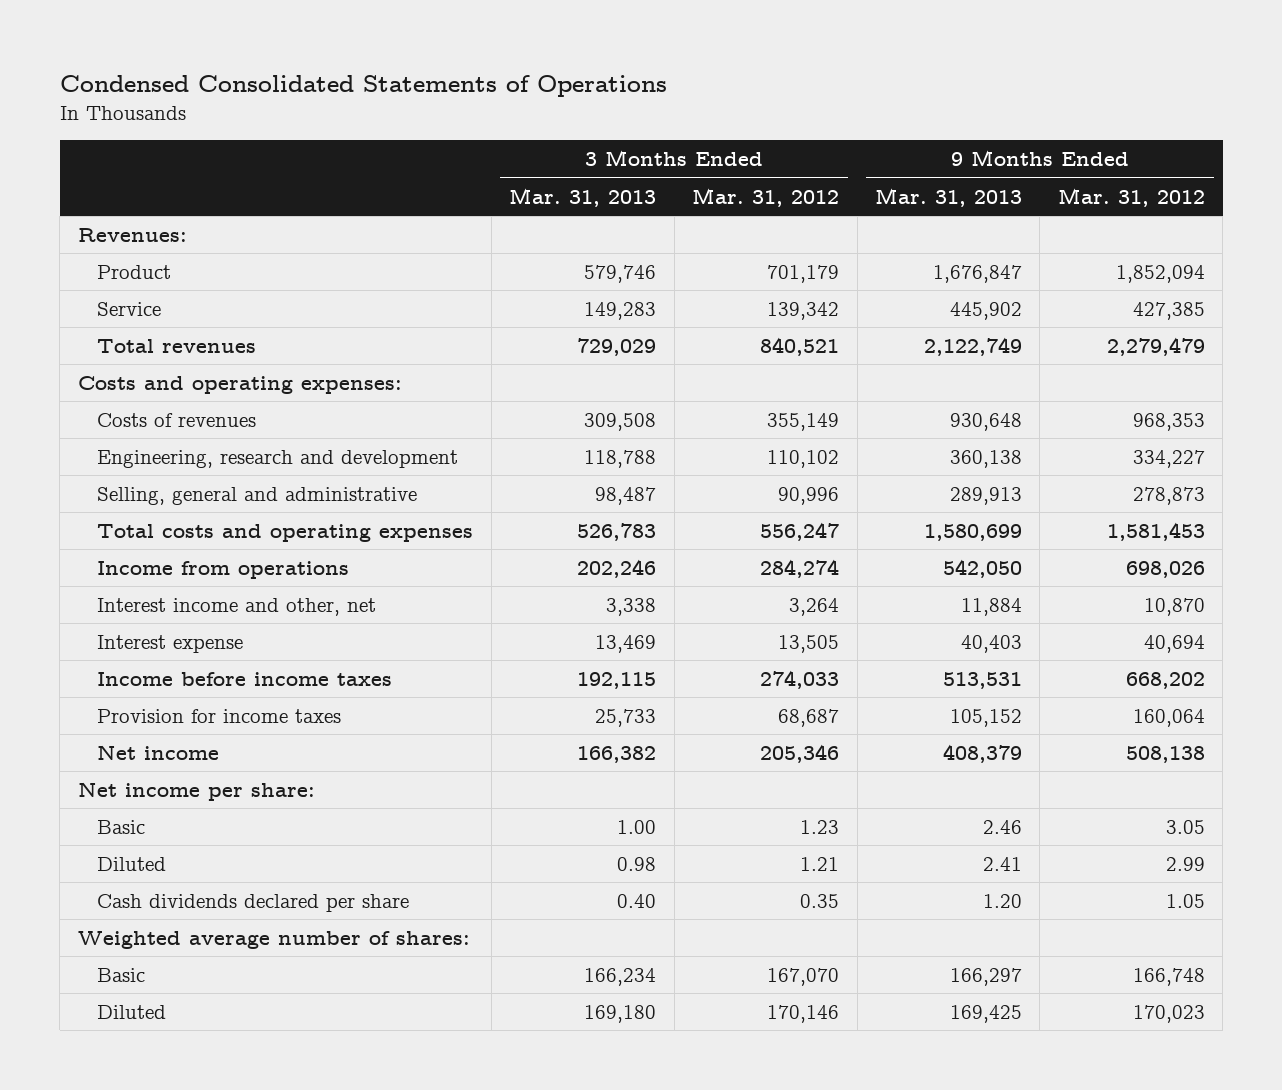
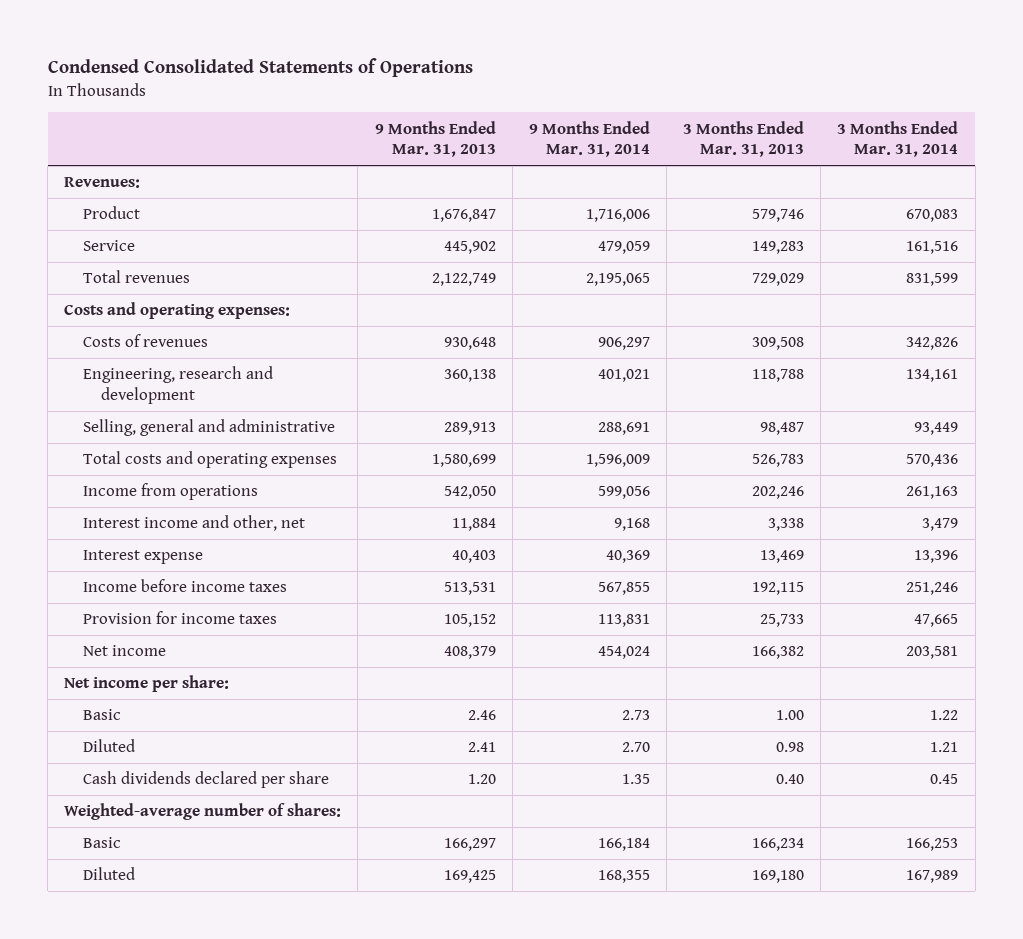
[692,187,840,207] Mar. 31, 2012 -> none
[1057,187,1205,207] Mar. 31, 2012 -> none
none -> [528,120,650,158] 9 Months Ended Mar. 31, 2014
none -> [837,120,959,158] 3 Months Ended Mar. 31, 2014
[77,930,470,949] Weighted average number of shares: -> [64,803,342,821] Weighted-average number of shares:

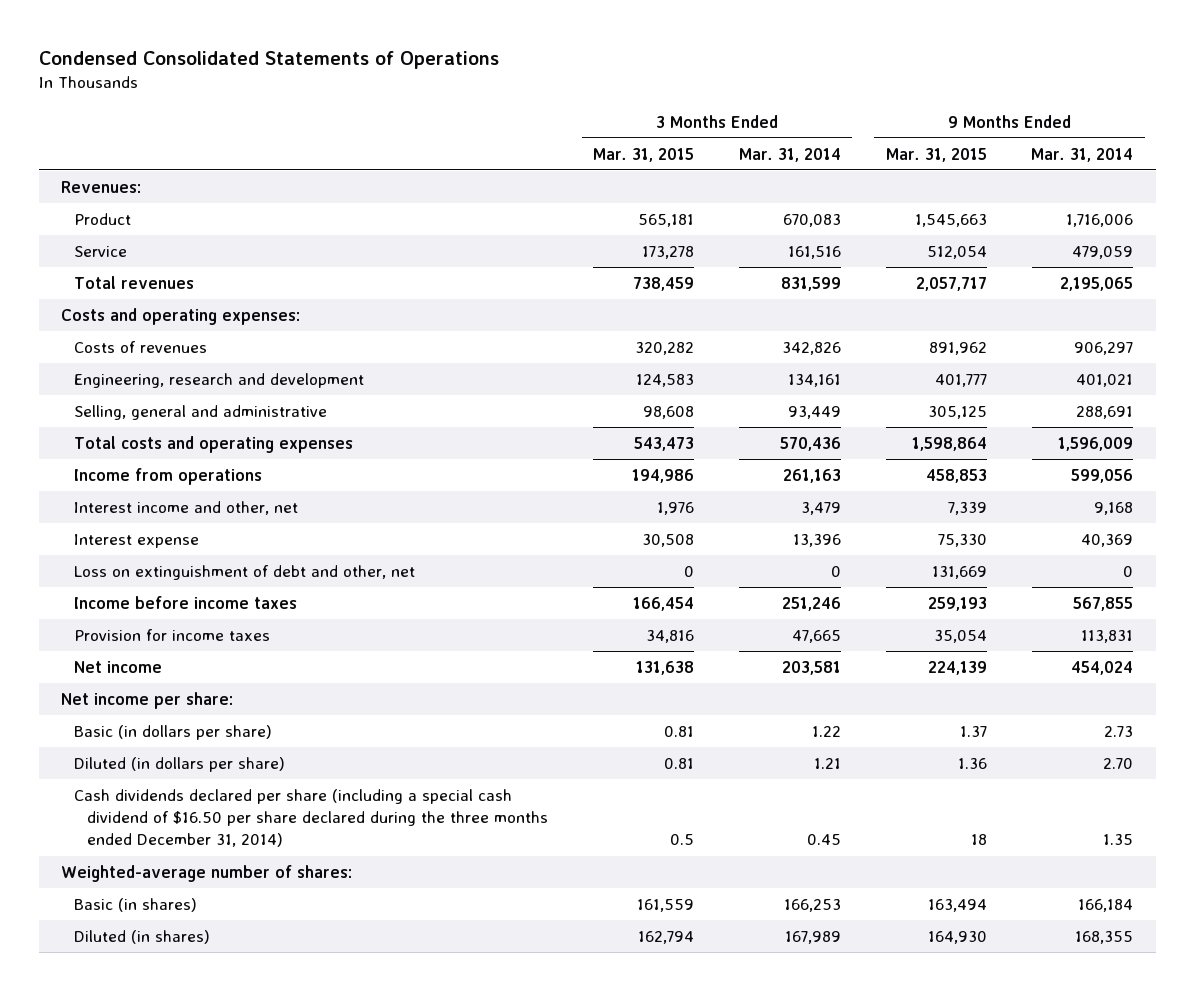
[374,120,496,158] 9 Months Ended Mar. 31, 2013 -> none
[683,120,805,158] 3 Months Ended Mar. 31, 2013 -> none
none -> [592,147,694,162] Mar. 31, 2015
none -> [885,147,987,162] Mar. 31, 2015
none -> [74,564,416,580] Loss on extinguishment of debt and other, net
[82,709,121,721] Basic -> [74,724,273,740] Basic (in dollars per share)
[82,739,135,753] Diluted -> [74,756,286,772] Diluted (in dollars per share)
[82,771,329,789] Cash dividends declared per share -> [74,788,549,848] Cash dividends declared per share (including a special cash dividend of $16.50 per share declared during the three months ended December 31, 2014)
[82,837,121,849] Basic -> [74,897,198,912] Basic (in shares)
[82,867,135,881] Diluted -> [74,929,211,944] Diluted (in shares)

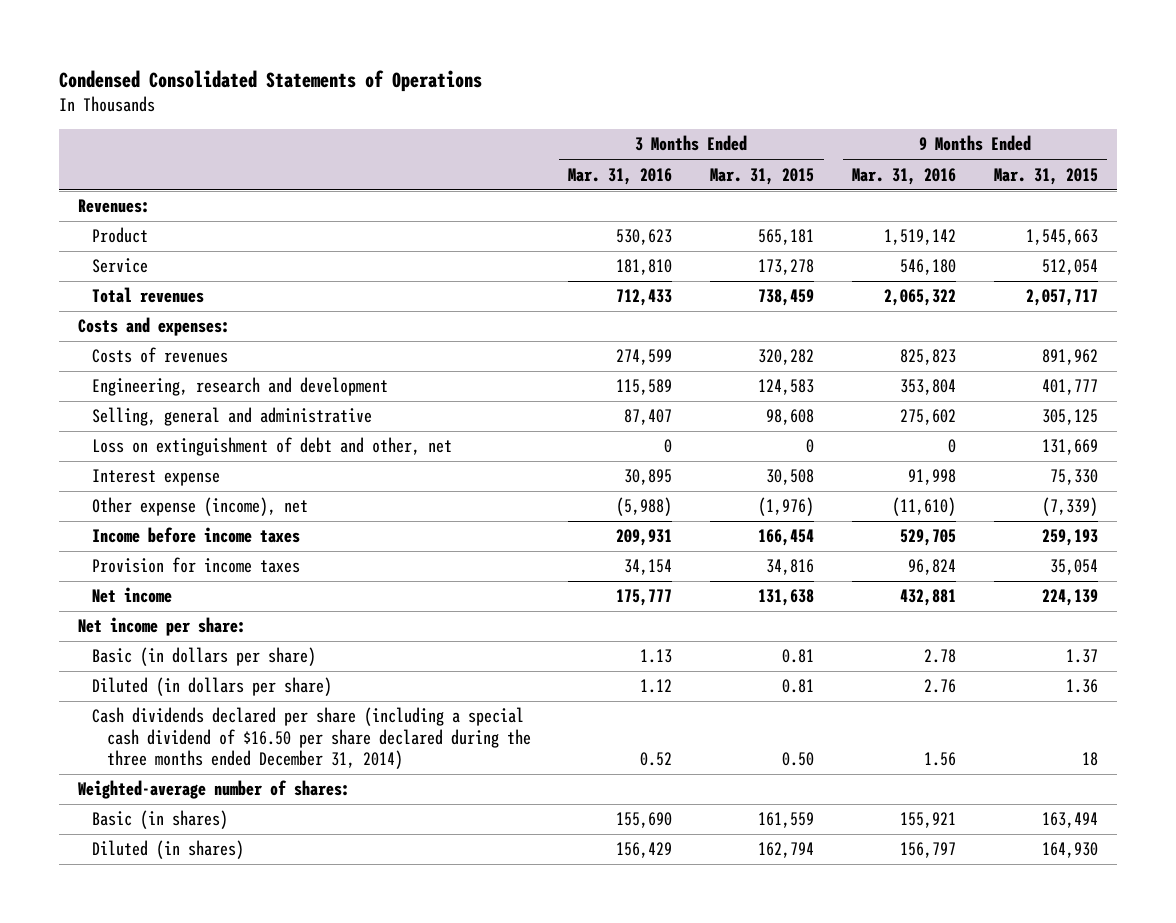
[738,147,841,162] Mar. 31, 2014 -> none
[1031,147,1134,162] Mar. 31, 2014 -> none
none -> [568,167,673,185] Mar. 31, 2016
none -> [852,167,957,185] Mar. 31, 2016
[60,307,300,325] Costs and operating expenses: -> [78,317,231,337] Costs and expenses:
[74,435,354,453] Total costs and operating expenses -> none
[74,467,263,485] Income from operations -> none
[74,500,299,515] Interest income and other, net -> none
[74,533,200,548] Interest expense -> [92,469,221,487] Interest expense
none -> [92,497,309,517] Other expense (income), net
[669,834,694,846] 0.5 -> [782,752,815,767] 0.50

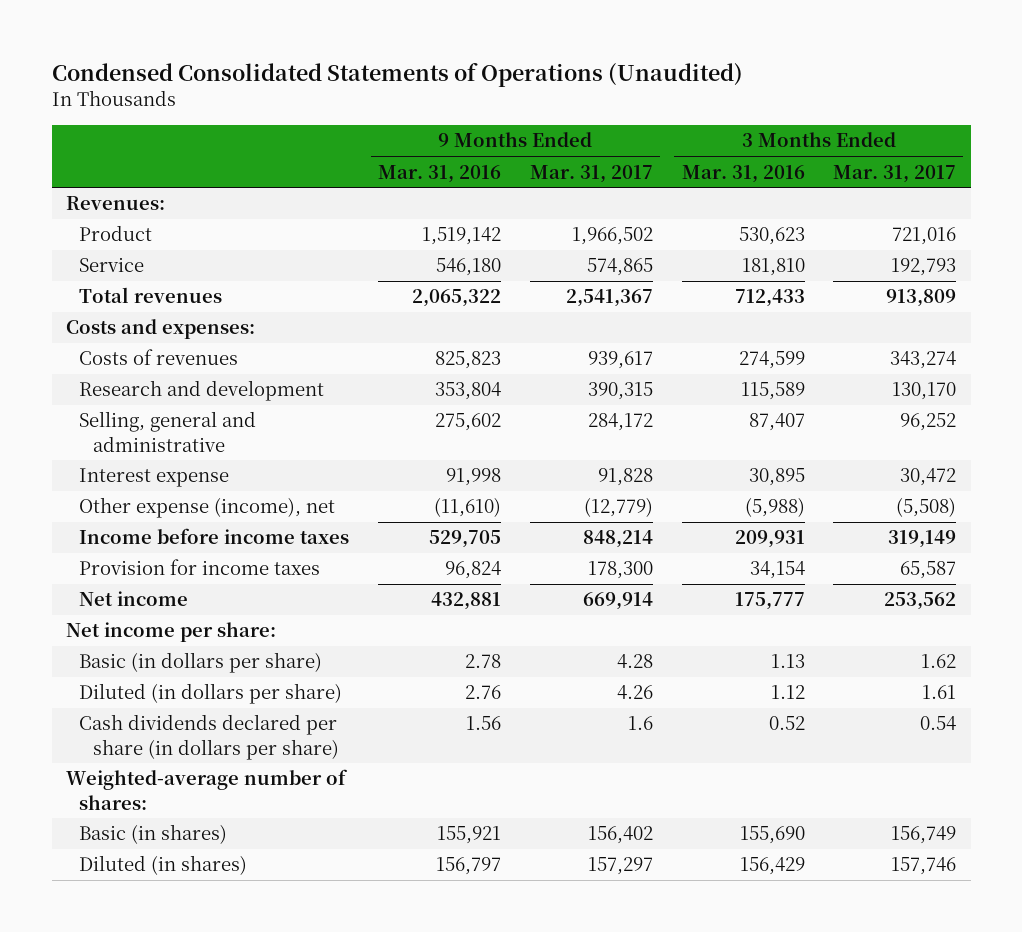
[59,69,483,92] Condensed Consolidated Statements of Operations -> [51,62,743,87] Condensed Consolidated Statements of Operations (Unaudited)
[710,167,815,185] Mar. 31, 2015 -> none
[993,167,1098,185] Mar. 31, 2015 -> none
none -> [529,164,653,183] Mar. 31, 2017
none -> [833,164,957,183] Mar. 31, 2017
[92,377,389,397] Engineering, research and development -> [79,380,325,402] Research and development
[92,437,453,457] Loss on extinguishment of debt and other, net -> none
[92,707,531,770] Cash dividends declared per share (including a special cash dividend of $16.50 per share declared during the three months ended December 31, 2014) -> [79,714,339,760] Cash dividends declared per share (in dollars per share)

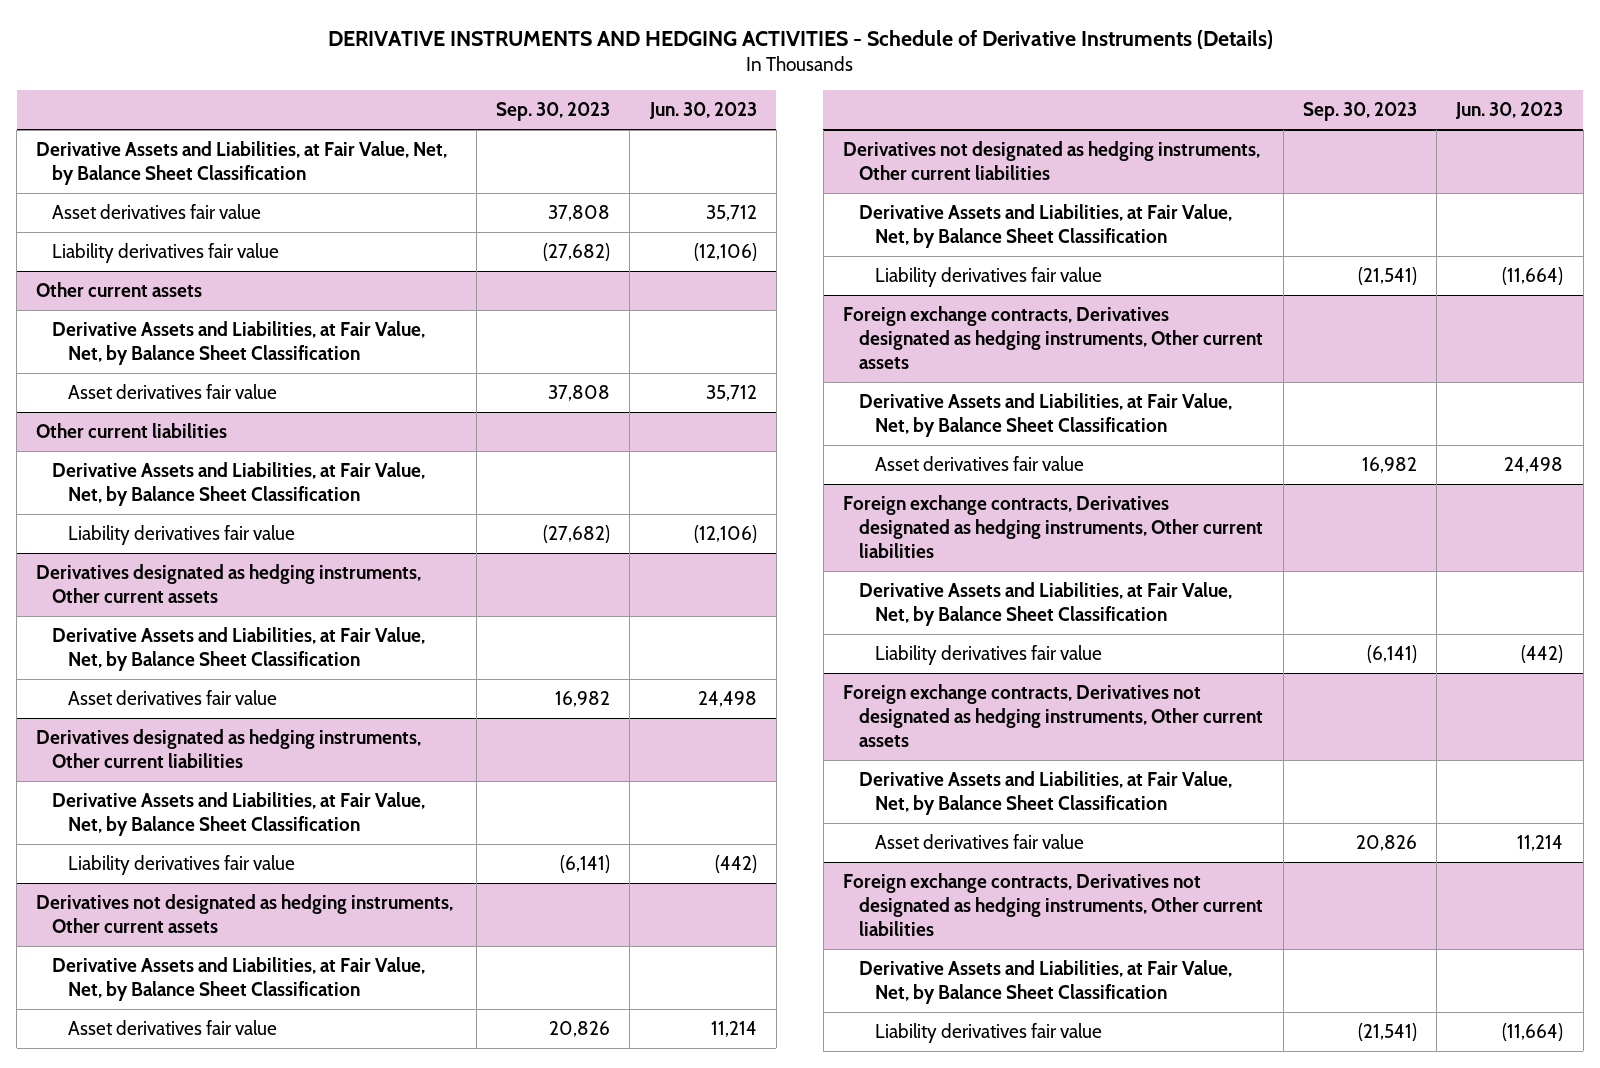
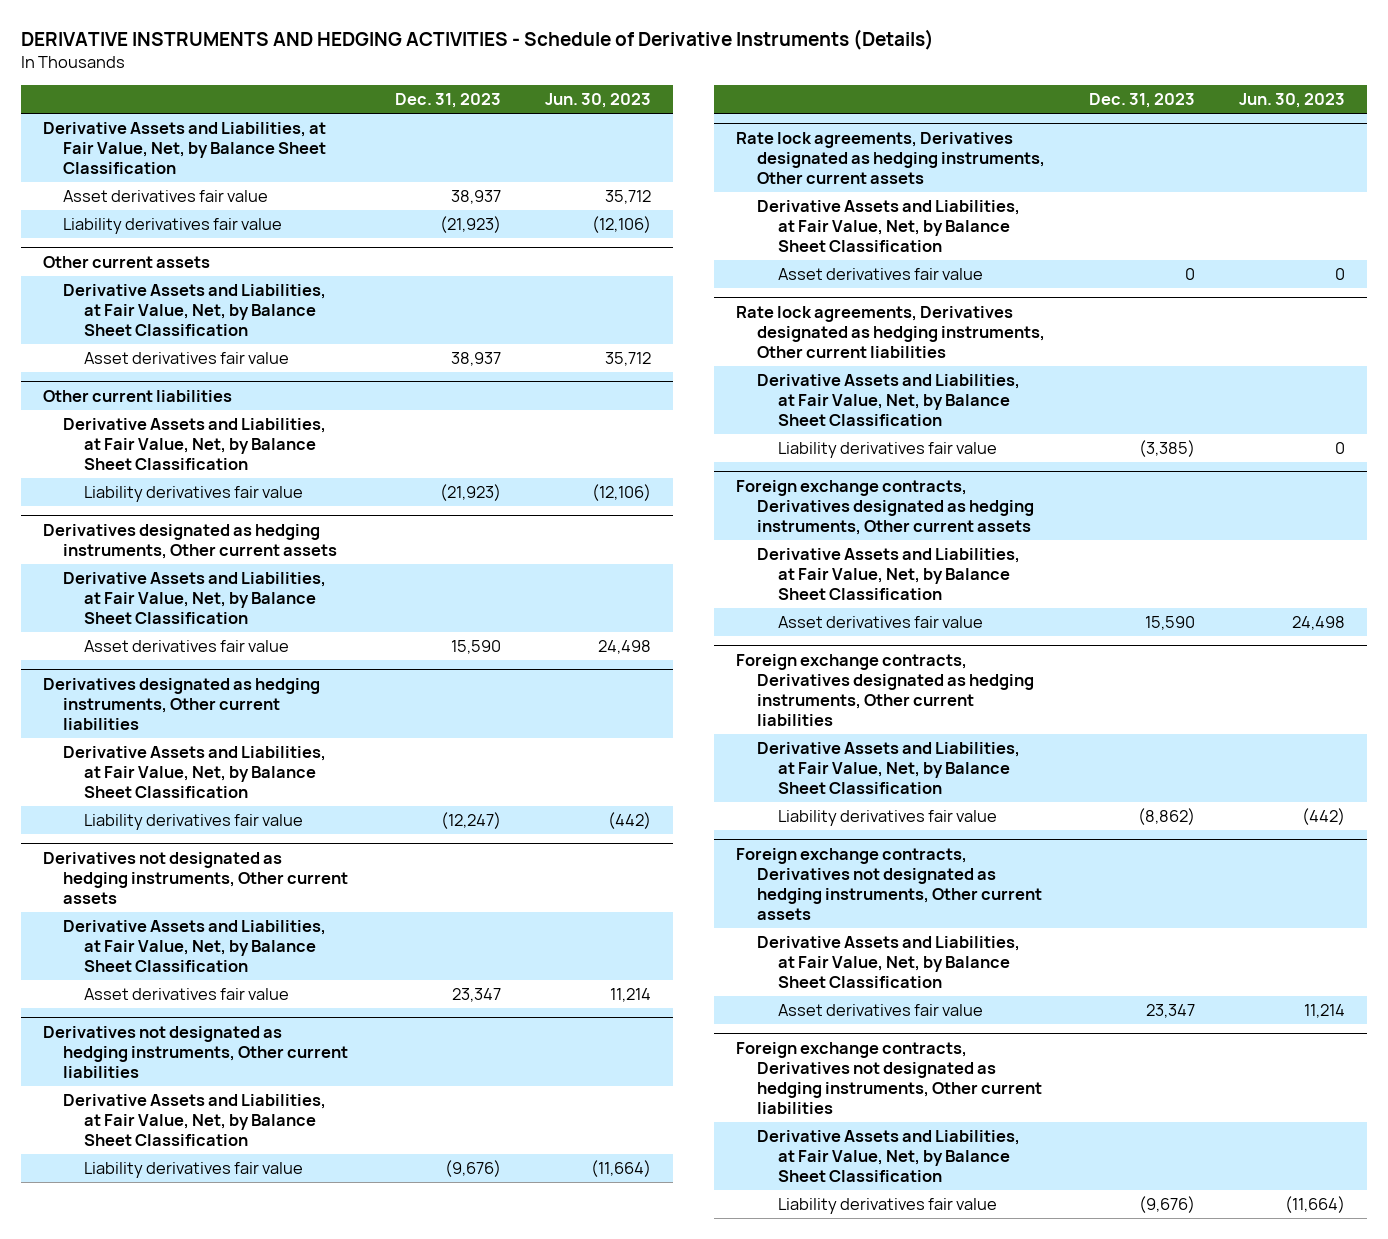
[495,102,610,122] Sep. 30, 2023 -> none
none -> [395,93,502,109] Dec. 31, 2023
none -> [736,132,1046,185] Rate lock agreements, Derivatives designated as hedging instruments, Other current assets
none -> [757,200,1021,253] Derivative Assets and Liabilities, at Fair Value, Net, by Balance Sheet Classification
none -> [778,268,984,281] Asset derivatives fair value
none -> [736,306,1046,359] Rate lock agreements, Derivatives designated as hedging instruments, Other current liabilities
none -> [757,374,1021,427] Derivative Assets and Liabilities, at Fair Value, Net, by Balance Sheet Classification
none -> [778,442,998,459] Liability derivatives fair value

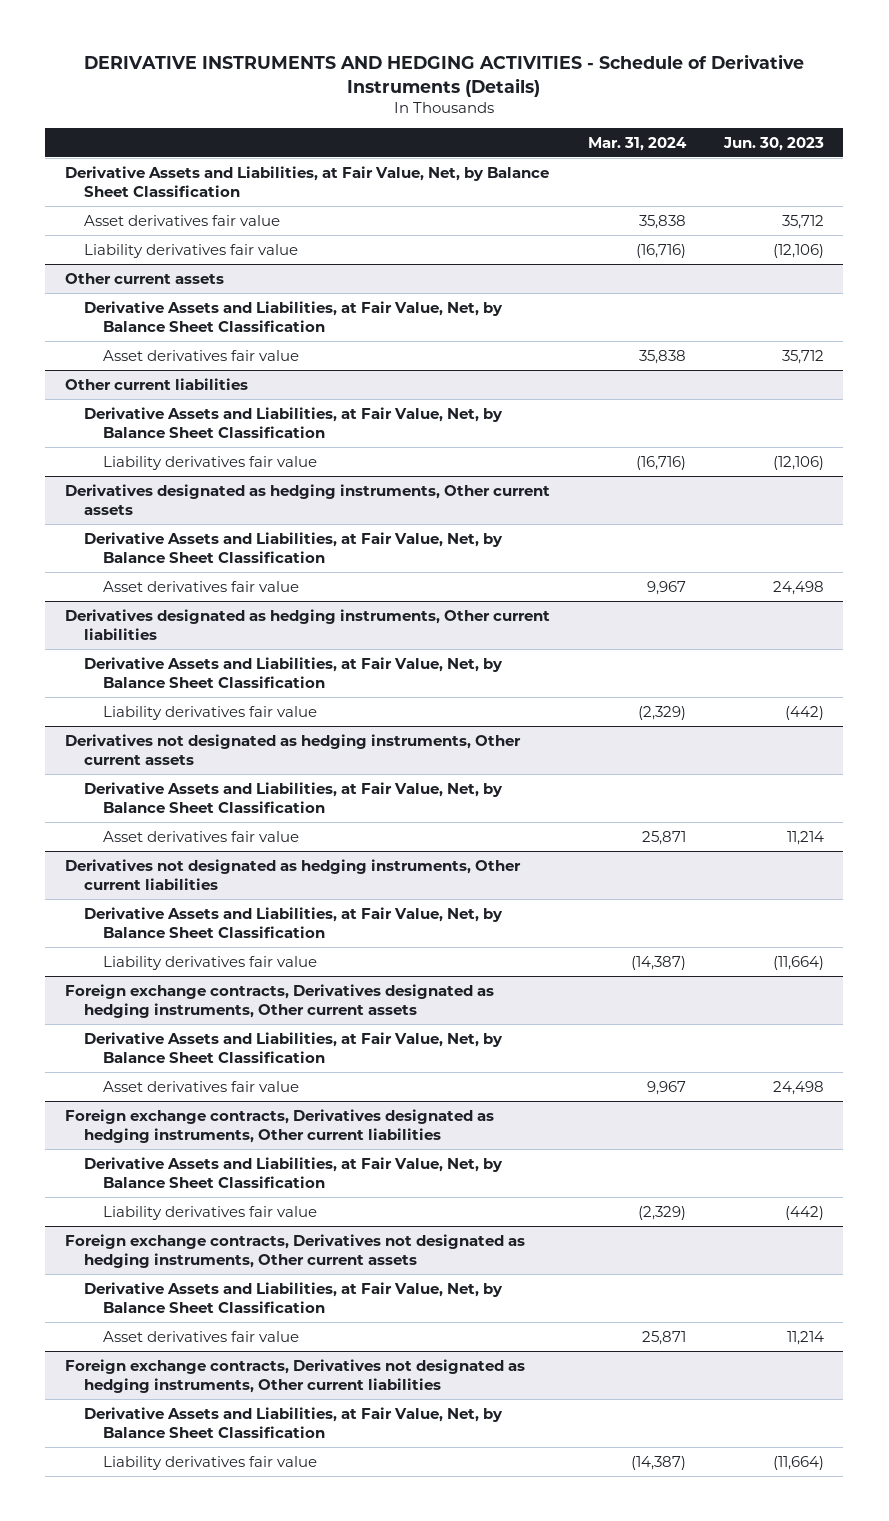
[395,93,502,109] Dec. 31, 2023 -> none
none -> [587,136,687,151] Mar. 31, 2024
[736,132,1046,185] Rate lock agreements, Derivatives designated as hedging instruments, Other current assets -> none
[757,200,1021,253] Derivative Assets and Liabilities, at Fair Value, Net, by Balance Sheet Classification -> none
[778,268,984,281] Asset derivatives fair value -> none
[736,306,1046,359] Rate lock agreements, Derivatives designated as hedging instruments, Other current liabilities -> none
[757,374,1021,427] Derivative Assets and Liabilities, at Fair Value, Net, by Balance Sheet Classification -> none
[778,442,998,459] Liability derivatives fair value -> none

